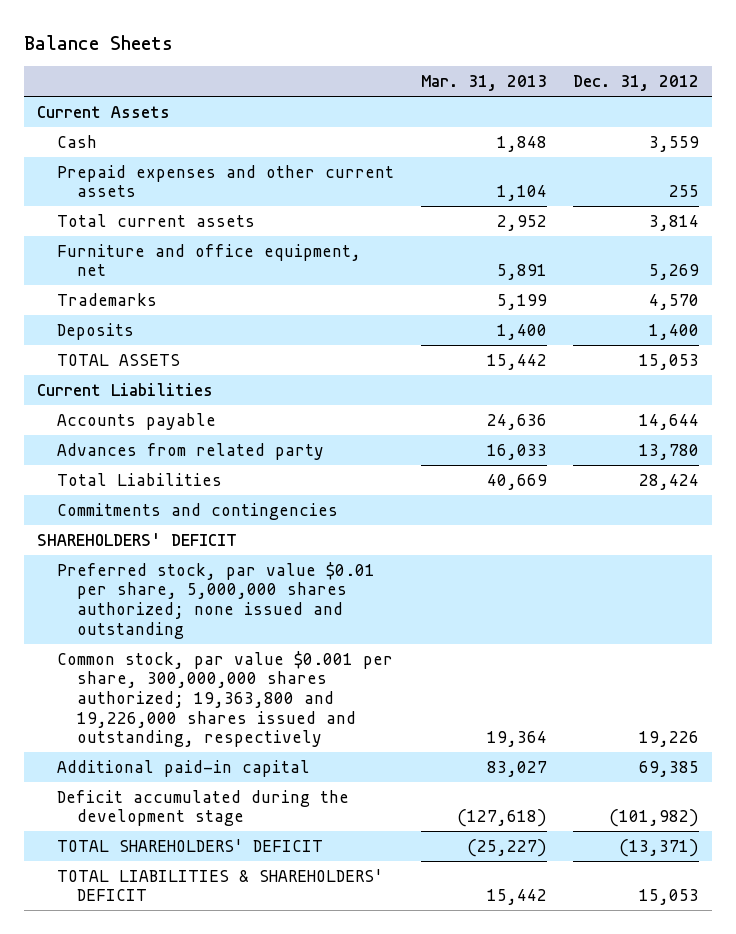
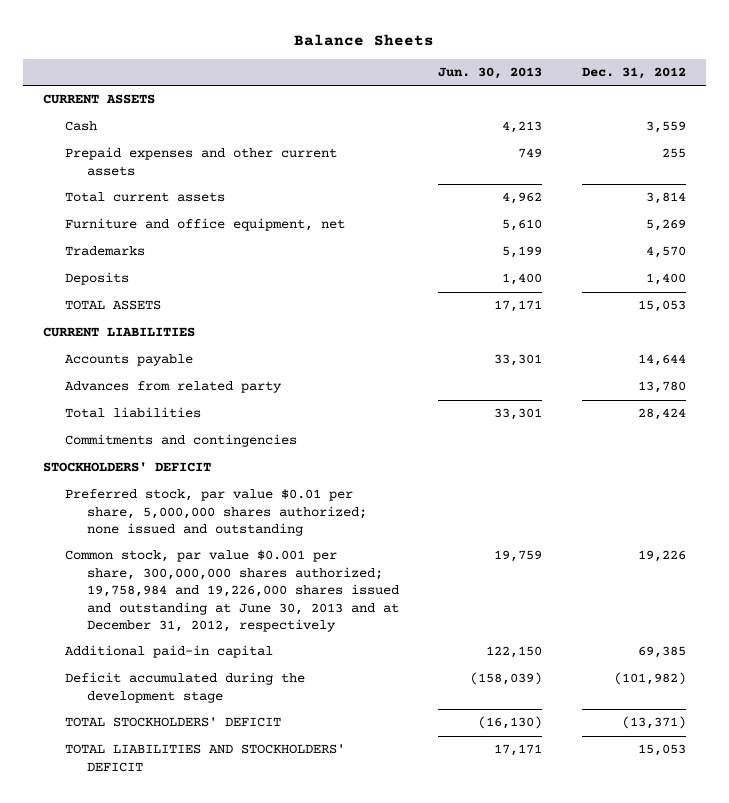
[420,75,547,92] Mar. 31, 2013 -> none
none -> [438,67,543,80] Jun. 30, 2013
[36,105,170,118] Current Assets -> [42,94,155,105] CURRENT ASSETS
[36,382,213,396] Current Liabilities -> [42,327,195,338] CURRENT LIABILITIES
[56,472,222,486] Total Liabilities -> [64,407,201,419] Total liabilities
[36,532,237,546] SHAREHOLDERS' DEFICIT -> [42,462,211,473] STOCKHOLDERS' DEFICIT
[56,650,393,748] Common stock, par value $0.001 per share, 300,000,000 shares authorized; 19,363,800 and 19,226,000 shares issued and outstanding, respectively -> [64,550,399,632] Common stock, par value $0.001 per share, 300,000,000 shares authorized; 19,758,984 and 19,226,000 shares issued and outstanding at June 30, 2013 and at December 31, 2012, respectively
[56,838,323,852] TOTAL SHAREHOLDERS' DEFICIT -> [64,717,281,728] TOTAL STOCKHOLDERS' DEFICIT
[56,868,383,902] TOTAL LIABILITIES & SHAREHOLDERS' DEFICIT -> [64,744,345,772] TOTAL LIABILITIES AND STOCKHOLDERS' DEFICIT

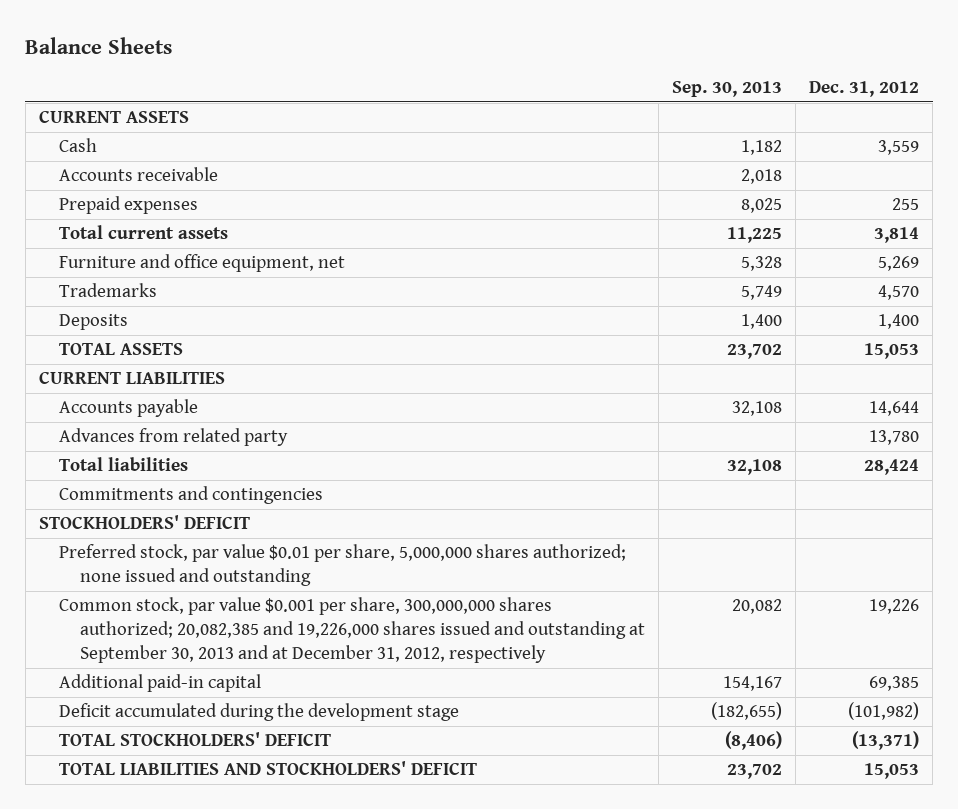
[438,67,543,80] Jun. 30, 2013 -> none
none -> [672,81,783,98] Sep. 30, 2013
none -> [59,167,219,182] Accounts receivable
[64,147,337,176] Prepaid expenses and other current assets -> [59,196,199,215] Prepaid expenses
[64,550,399,632] Common stock, par value $0.001 per share, 300,000,000 shares authorized; 19,758,984 and 19,226,000 shares issued and outstanding at June 30, 2013 and at December 31, 2012, respectively -> [59,597,645,664] Common stock, par value $0.001 per share, 300,000,000 shares authorized; 20,082,385 and 19,226,000 shares issued and outstanding at September 30, 2013 and at December 31, 2012, respectively

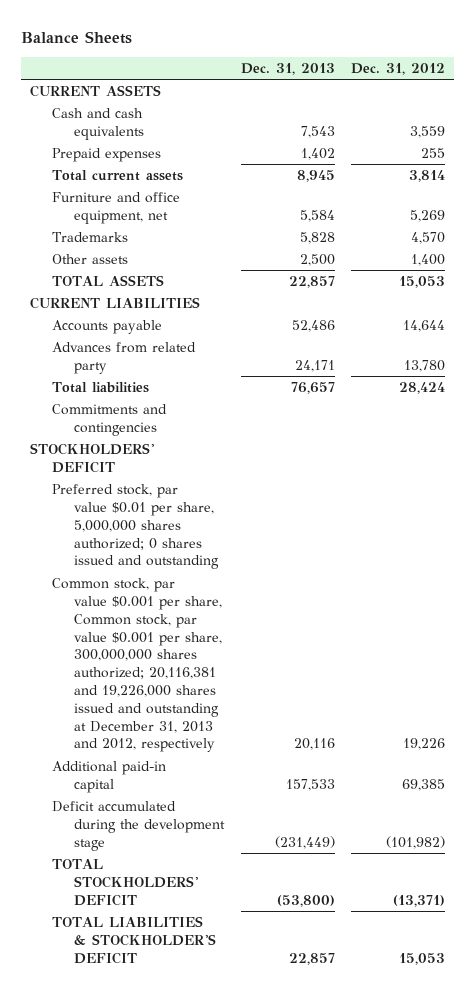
[672,81,783,98] Sep. 30, 2013 -> none
none -> [240,63,335,76] Dec. 31, 2013
[59,167,219,182] Accounts receivable -> none
[59,138,98,153] Cash -> [51,108,145,140] Cash and cash equivalents
[59,314,129,331] Deposits -> none
none -> [51,254,128,265] Other assets
[59,544,627,587] Preferred stock, par value $0.01 per share, 5,000,000 shares authorized; none issued and outstanding -> [51,484,220,570] Preferred stock, par value $0.01 per share, 5,000,000 shares authorized; 0 shares issued and outstanding
[59,597,645,664] Common stock, par value $0.001 per share, 300,000,000 shares authorized; 20,082,385 and 19,226,000 shares issued and outstanding at September 30, 2013 and at December 31, 2012, respectively -> [51,578,223,753] Common stock, par value $0.001 per share, Common stock, par value $0.001 per share, 300,000,000 shares authorized; 20,116,381 and 19,226,000 shares issued and outstanding at December 31, 2013 and 2012, respectively
[59,761,478,776] TOTAL LIABILITIES AND STOCKHOLDERS' DEFICIT -> [51,916,217,964] TOTAL LIABILITIES & STOCKHOLDER'S DEFICIT

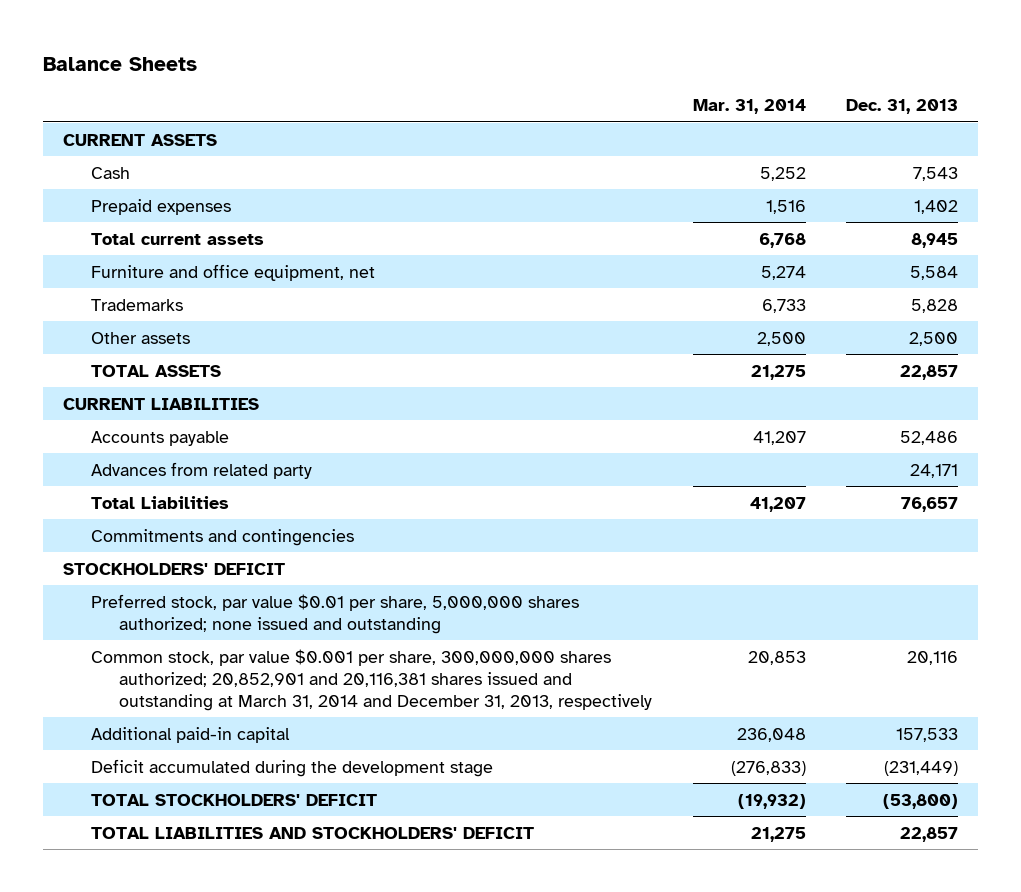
[351,63,446,76] Dec. 31, 2012 -> none
none -> [692,99,806,115] Mar. 31, 2014
[51,108,145,140] Cash and cash equivalents -> [91,166,131,179] Cash
[51,382,149,394] Total liabilities -> [91,495,230,509] Total Liabilities
[51,484,220,570] Preferred stock, par value $0.01 per share, 5,000,000 shares authorized; 0 shares issued and outstanding -> [91,593,580,634] Preferred stock, par value $0.01 per share, 5,000,000 shares authorized; none issued and outstanding
[51,578,223,753] Common stock, par value $0.001 per share, Common stock, par value $0.001 per share, 300,000,000 shares authorized; 20,116,381 and 19,226,000 shares issued and outstanding at December 31, 2013 and 2012, respectively -> [91,648,653,711] Common stock, par value $0.001 per share, 300,000,000 shares authorized; 20,852,901 and 20,116,381 shares issued and outstanding at March 31, 2014 and December 31, 2013, respectively
[51,916,217,964] TOTAL LIABILITIES & STOCKHOLDER'S DEFICIT -> [91,826,535,839] TOTAL LIABILITIES AND STOCKHOLDERS' DEFICIT

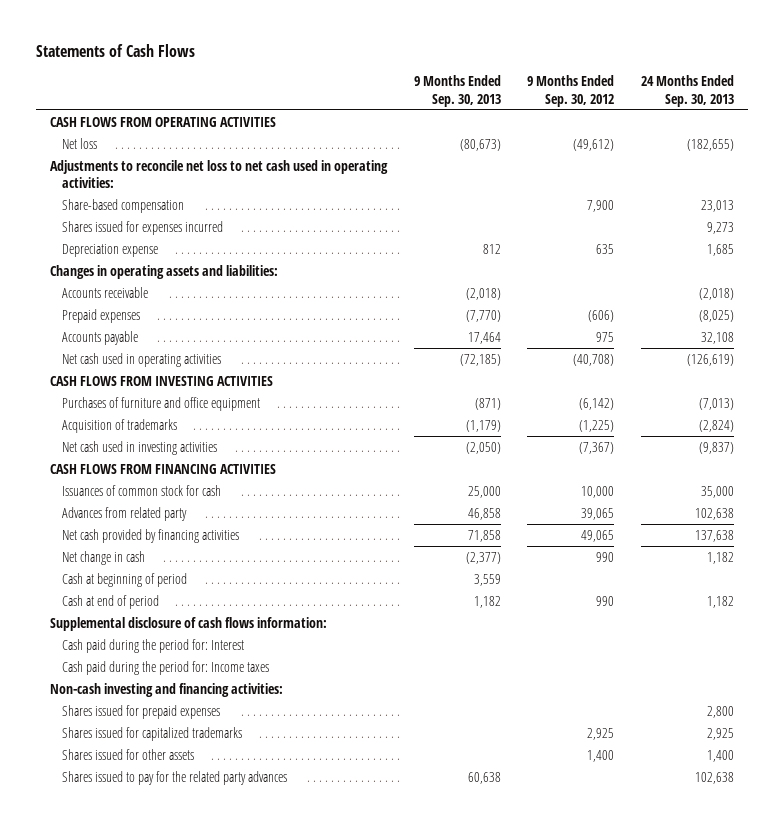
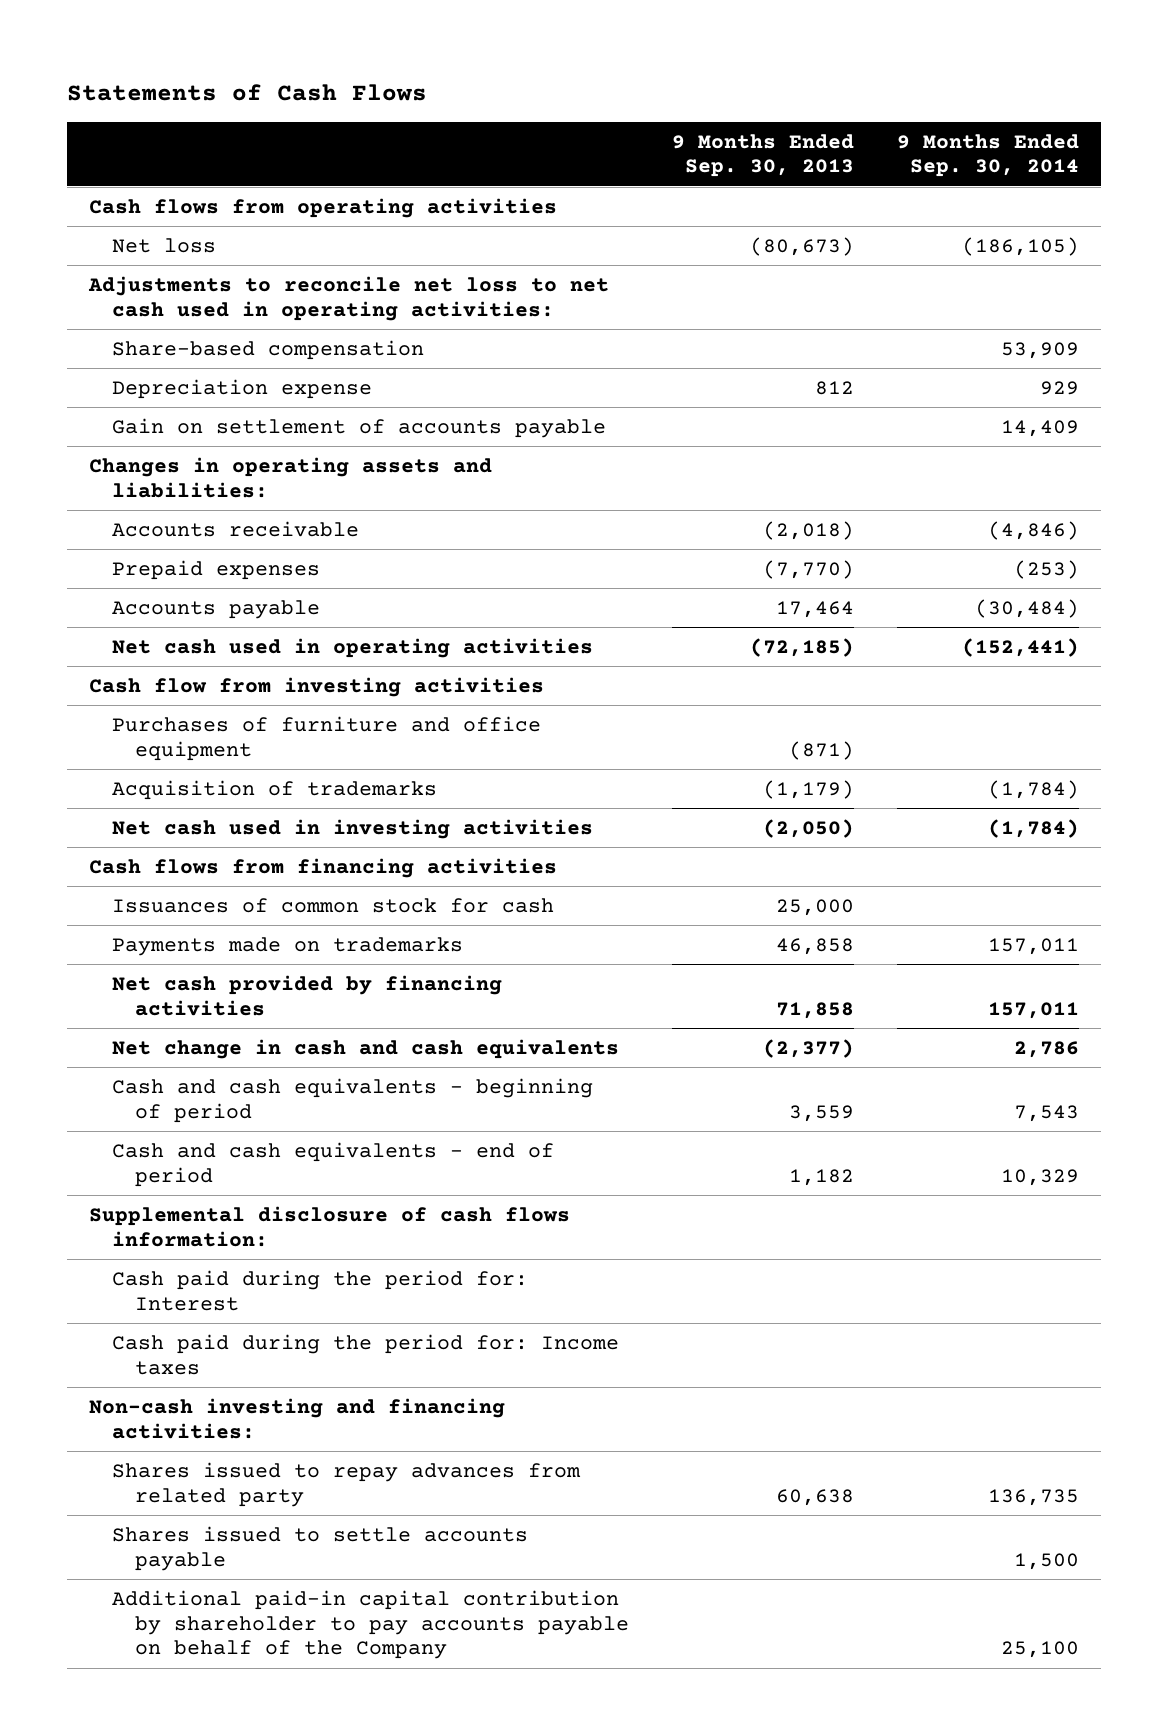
[527,75,615,107] 9 Months Ended Sep. 30, 2012 -> none
[641,75,735,107] 24 Months Ended Sep. 30, 2013 -> none
none -> [897,133,1080,178] 9 Months Ended Sep. 30, 2014
[49,116,276,127] CASH FLOWS FROM OPERATING ACTIVITIES -> [88,197,557,218] Cash flows from operating activities
[61,220,223,235] Shares issued for expenses incurred -> none
none -> [111,417,606,438] Gain on settlement of accounts payable
[49,375,273,386] CASH FLOWS FROM INVESTING ACTIVITIES -> [88,676,544,697] Cash flow from investing activities
[49,463,276,474] CASH FLOWS FROM FINANCING ACTIVITIES -> [88,857,557,878] Cash flows from financing activities
[61,506,187,521] Advances from related party -> [111,936,463,956] Payments made on trademarks
[61,550,145,565] Net change in cash -> [111,1038,619,1059] Net change in cash and cash equivalents
[61,572,187,587] Cash at beginning of period -> [111,1077,593,1123] Cash and cash equivalents - beginning of period
[61,594,159,609] Cash at end of period -> [111,1141,554,1187] Cash and cash equivalents - end of period
[61,704,220,719] Shares issued for prepaid expenses -> none
[61,726,242,741] Shares issued for capitalized trademarks -> none
[61,748,194,760] Shares issued for other assets -> none
[61,770,287,785] Shares issued to pay for the related party advances -> [111,1461,581,1507] Shares issued to repay advances from related party
none -> [111,1525,528,1571] Shares issued to settle accounts payable
none -> [111,1589,629,1660] Additional paid-in capital contribution by shareholder to pay accounts payable on behalf of the Company

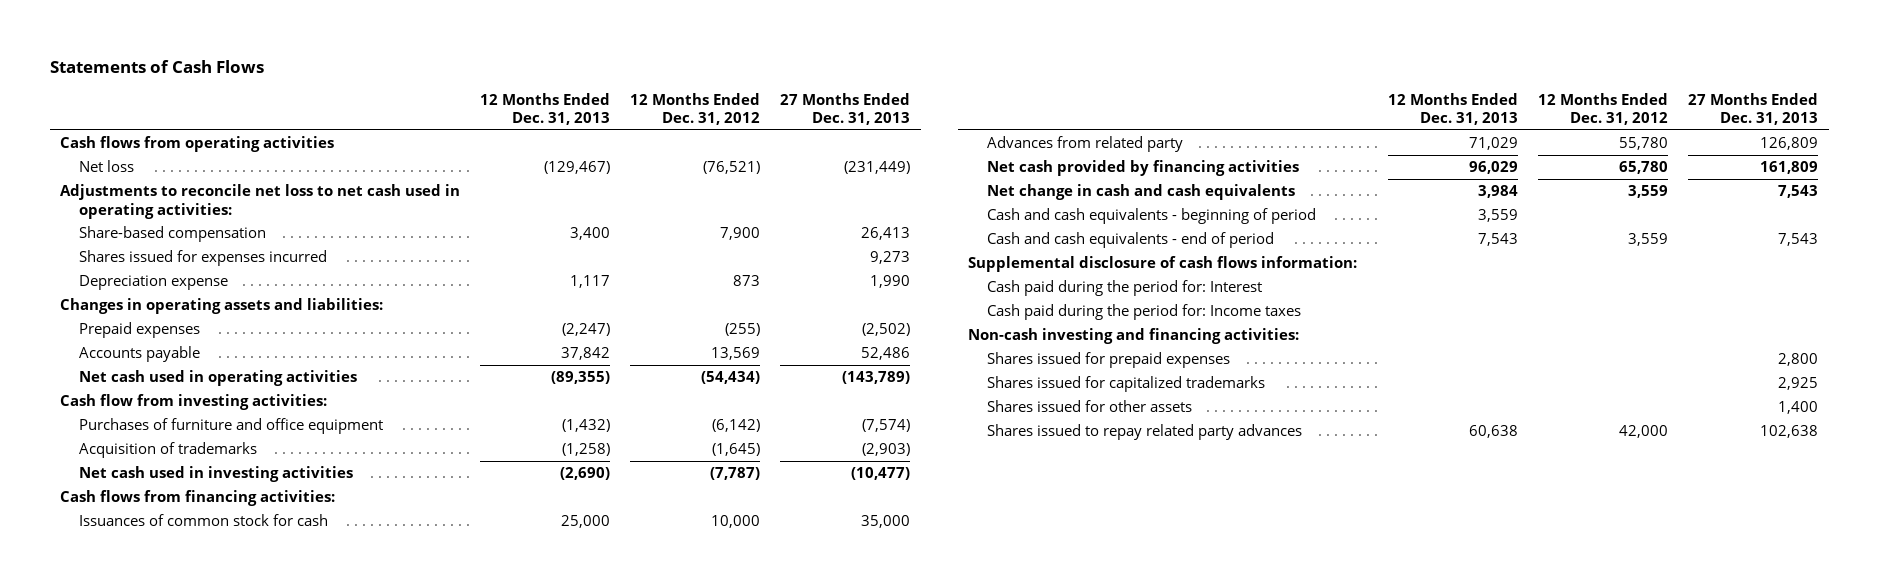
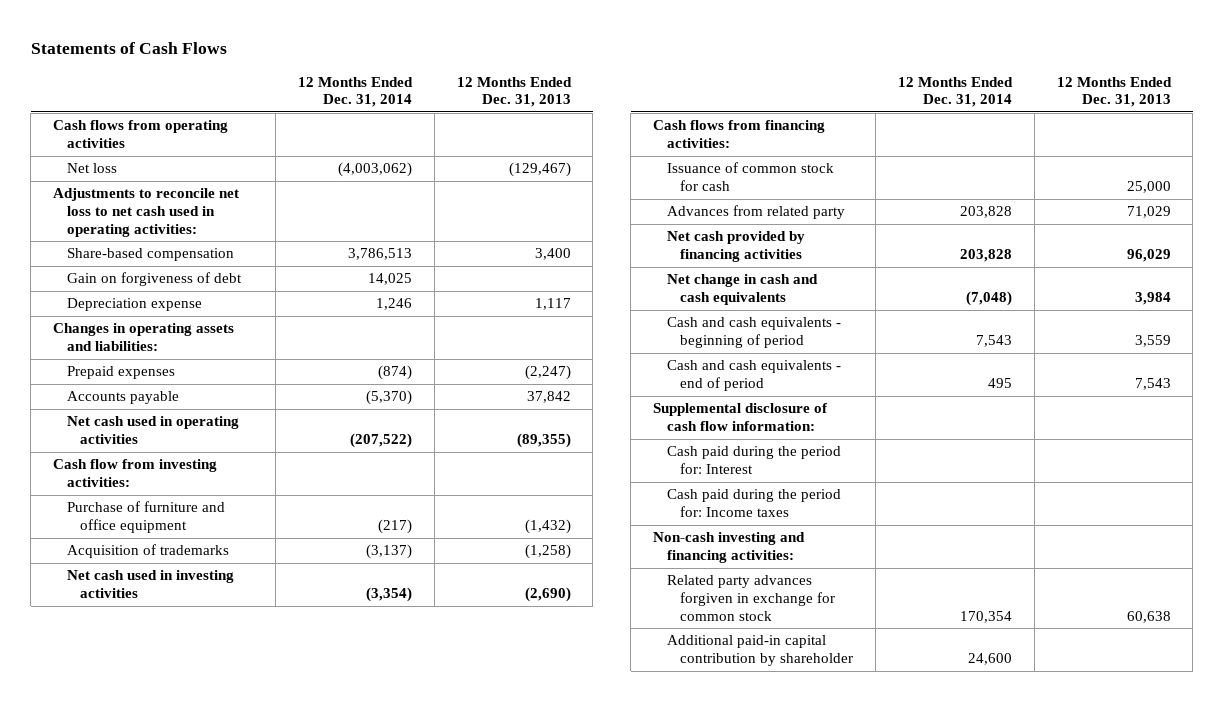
[630,92,761,126] 12 Months Ended Dec. 31, 2012 -> none
[780,92,911,126] 27 Months Ended Dec. 31, 2013 -> none
none -> [297,76,413,108] 12 Months Ended Dec. 31, 2014
[78,250,327,267] Shares issued for expenses incurred -> none
none -> [66,272,242,287] Gain on forgiveness of debt
[78,418,383,435] Purchases of furniture and office equipment -> [66,501,225,534] Purchase of furniture and office equipment
[78,514,328,527] Issuances of common stock for cash -> [666,162,834,192] Issuance of common stock for cash
[967,256,1357,273] Supplemental disclosure of cash flows information: -> [653,403,829,432] Supplemental disclosure of cash flow information:
[986,352,1230,369] Shares issued for prepaid expenses -> none
[986,376,1265,393] Shares issued for capitalized trademarks -> none
[986,400,1192,413] Shares issued for other assets -> none
[986,424,1302,441] Shares issued to repay related party advances -> [666,575,836,621] Related party advances forgiven in exchange for common stock
none -> [666,635,854,667] Additional paid-in capital contribution by shareholder

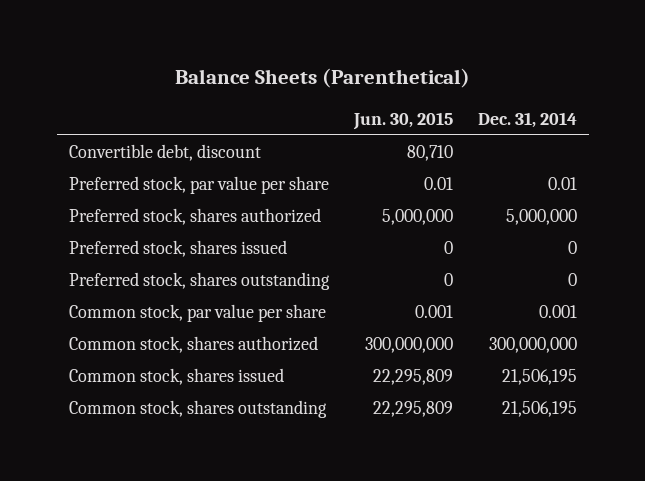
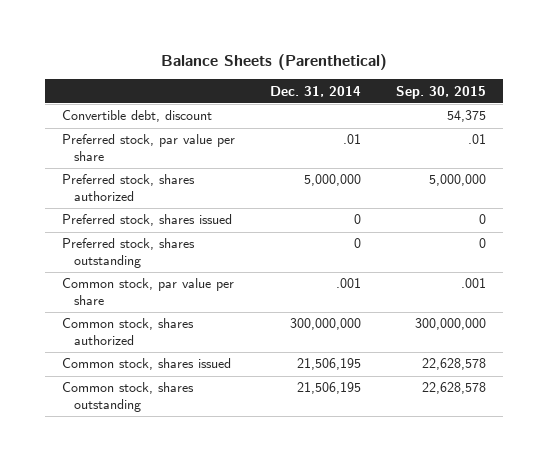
[352,111,453,130] Jun. 30, 2015 -> none
none -> [395,85,486,99] Sep. 30, 2015
[547,177,577,191] 0.01 -> [343,134,362,145] .01
[538,305,577,319] 0.001 -> [336,278,362,289] .001

